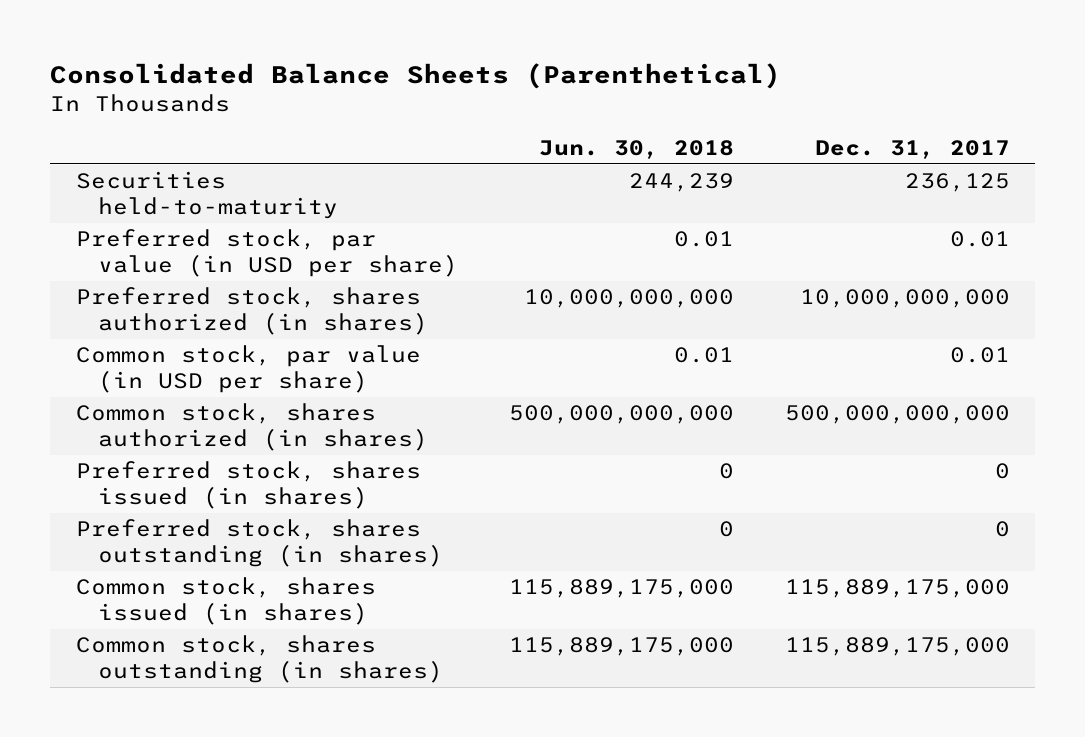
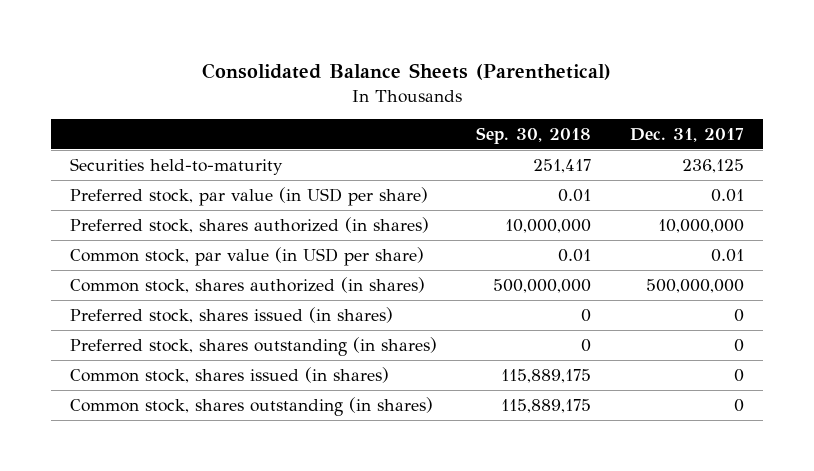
[538,140,734,160] Jun. 30, 2018 -> none
none -> [476,126,592,144] Sep. 30, 2018
[799,289,1010,309] 10,000,000,000 -> [657,218,744,233] 10,000,000
[784,405,1010,425] 500,000,000,000 -> [645,278,744,293] 500,000,000
[784,579,1010,599] 115,889,175,000 -> [733,368,744,382] 0
[784,637,1010,657] 115,889,175,000 -> [733,398,744,412] 0

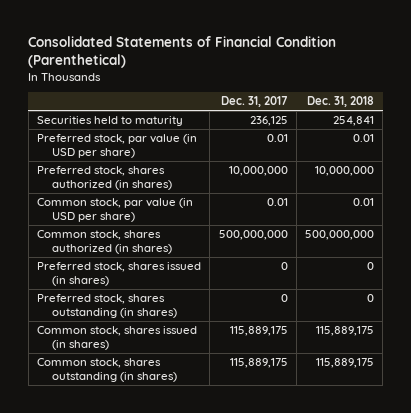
[202,63,612,81] Consolidated Balance Sheets (Parenthetical) -> [28,35,337,68] Consolidated Statements of Financial Condition (Parenthetical)
[476,126,592,144] Sep. 30, 2018 -> none
none -> [307,96,375,108] Dec. 31, 2018
[70,157,284,175] Securities held-to-maturity -> [37,116,184,127] Securities held to maturity
[733,368,744,382] 0 -> [229,326,288,337] 115,889,175
[733,398,744,412] 0 -> [229,358,288,369] 115,889,175

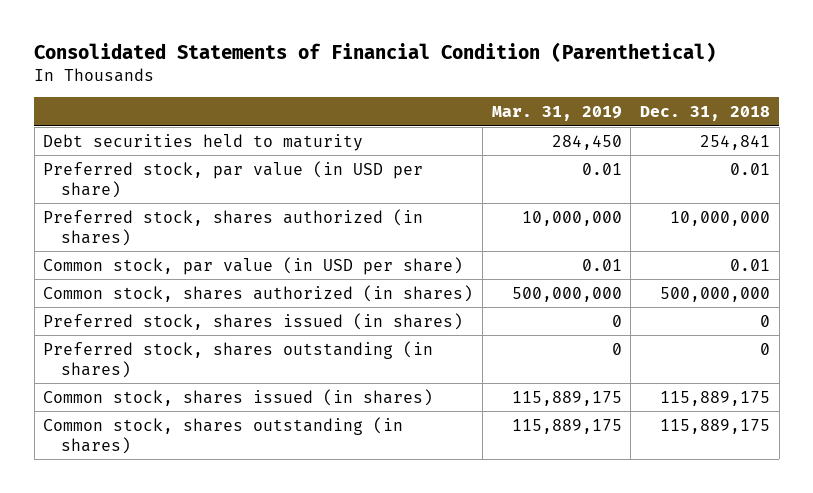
[220,96,288,108] Dec. 31, 2017 -> none
none -> [491,106,622,122] Mar. 31, 2019
[37,116,184,127] Securities held to maturity -> [43,133,364,151] Debt securities held to maturity

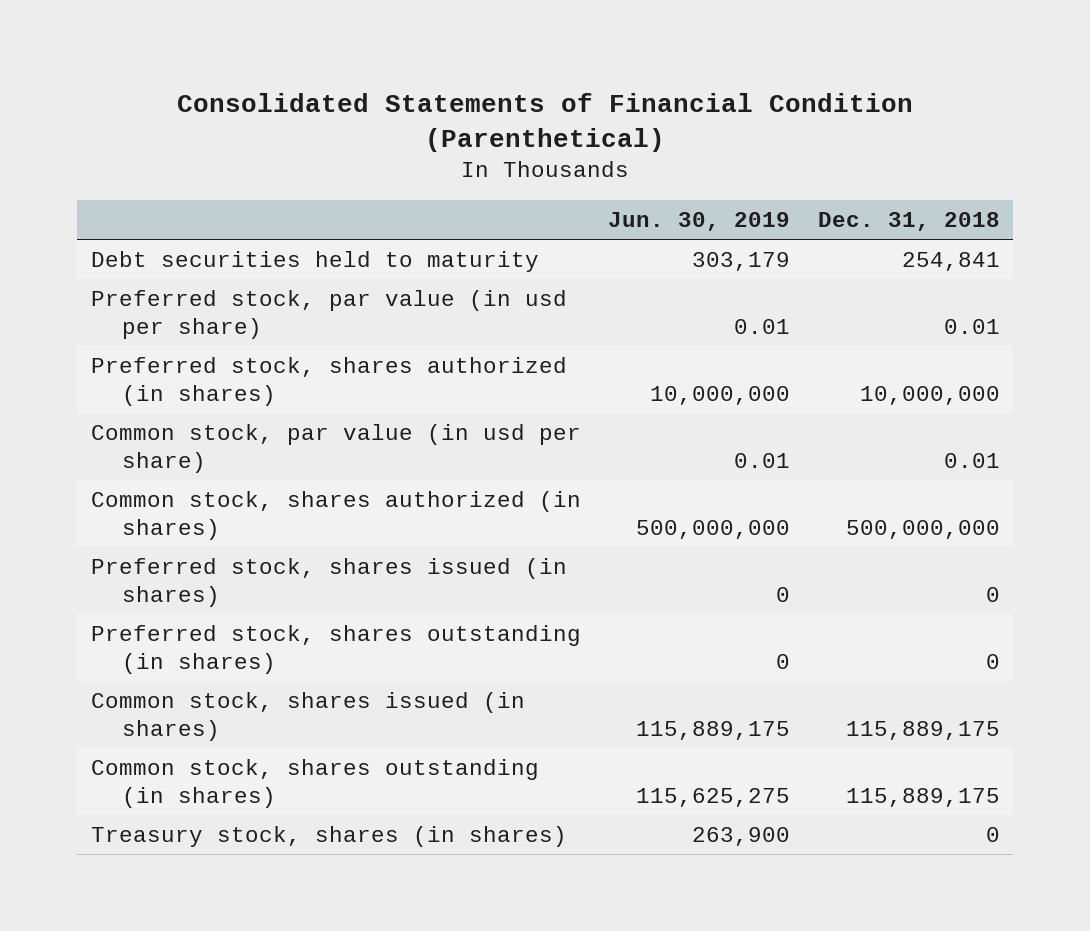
[491,106,622,122] Mar. 31, 2019 -> none
none -> [608,211,791,231] Jun. 30, 2019
[43,160,424,198] Preferred stock, par value (in USD per share) -> [90,290,567,339] Preferred stock, par value (in usd per share)
[43,256,464,275] Common stock, par value (in USD per share) -> [90,424,581,473] Common stock, par value (in usd per share)
none -> [90,826,567,848] Treasury stock, shares (in shares)

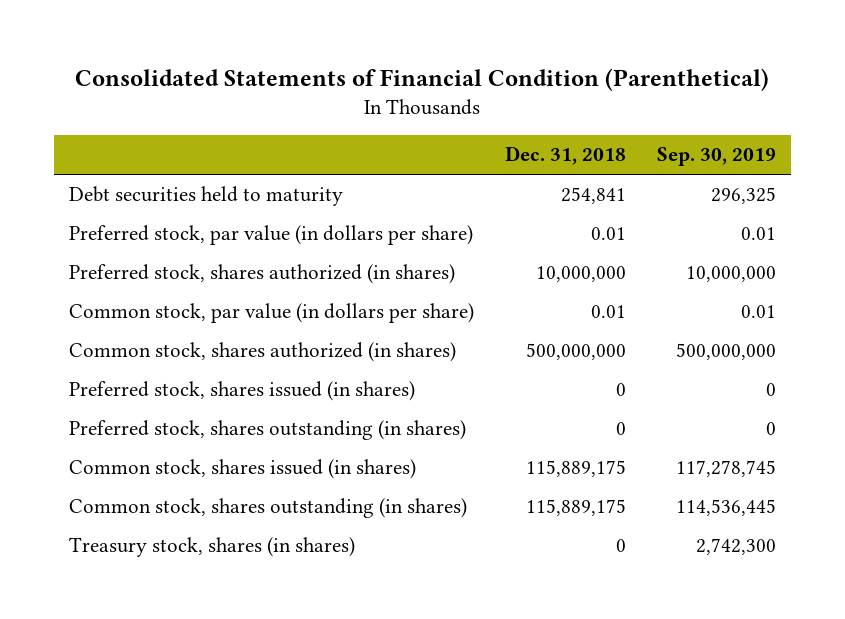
[608,211,791,231] Jun. 30, 2019 -> none
none -> [656,147,776,167] Sep. 30, 2019
[90,290,567,339] Preferred stock, par value (in usd per share) -> [69,225,474,246] Preferred stock, par value (in dollars per share)
[90,424,581,473] Common stock, par value (in usd per share) -> [69,303,475,324] Common stock, par value (in dollars per share)

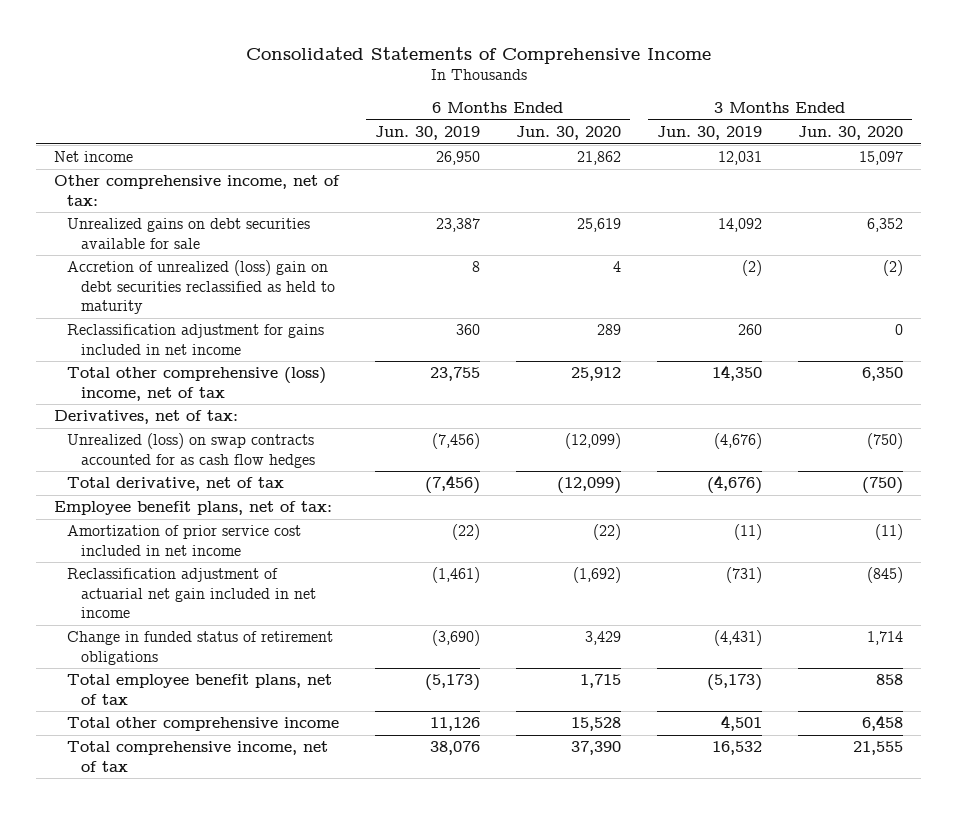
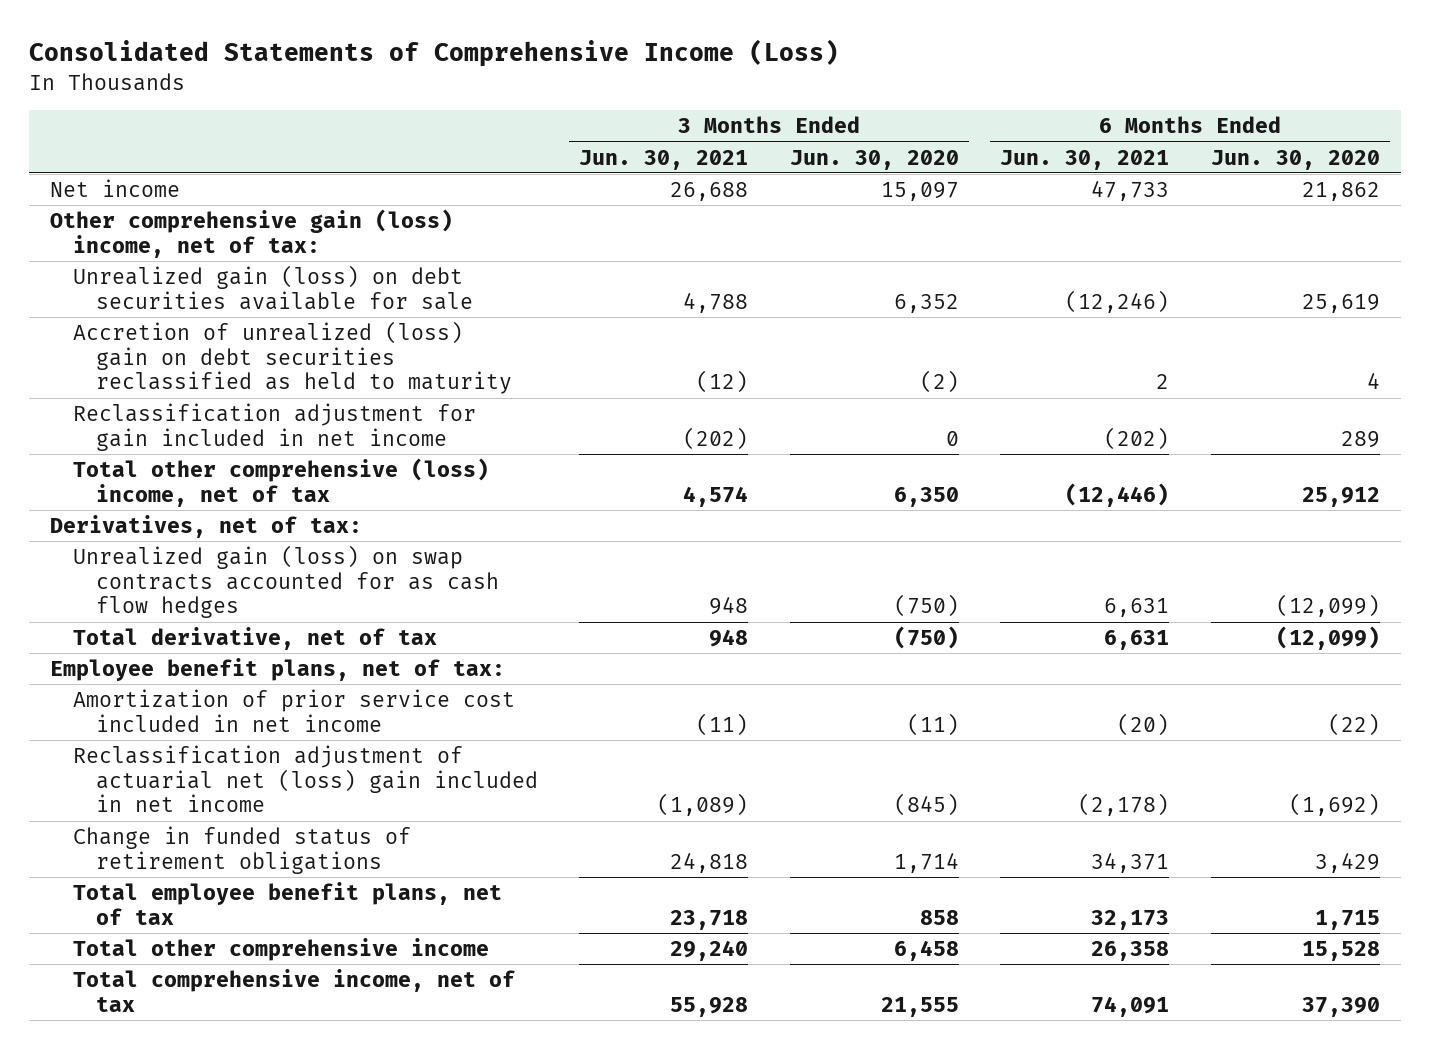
[245,46,711,64] Consolidated Statements of Comprehensive Income -> [29,39,840,68] Consolidated Statements of Comprehensive Income (Loss)
[375,126,481,141] Jun. 30, 2019 -> none
[657,126,763,141] Jun. 30, 2019 -> none
none -> [579,149,749,170] Jun. 30, 2021
none -> [1000,149,1170,170] Jun. 30, 2021
[53,175,340,206] Other comprehensive income, net of tax: -> [49,208,453,258] Other comprehensive gain (loss) income, net of tax:
[67,218,311,249] Unrealized gains on debt securities available for sale -> [72,264,473,310] Unrealized gain (loss) on debt securities available for sale
[67,324,325,355] Reclassification adjustment for gains included in net income -> [72,402,476,451] Reclassification adjustment for gain included in net income
[67,433,316,468] Unrealized (loss) on swap contracts accounted for as cash flow hedges -> [72,544,499,619] Unrealized gain (loss) on swap contracts accounted for as cash flow hedges
[67,568,317,618] Reclassification adjustment of actuarial net gain included in net income -> [72,744,538,813] Reclassification adjustment of actuarial net (loss) gain included in net income

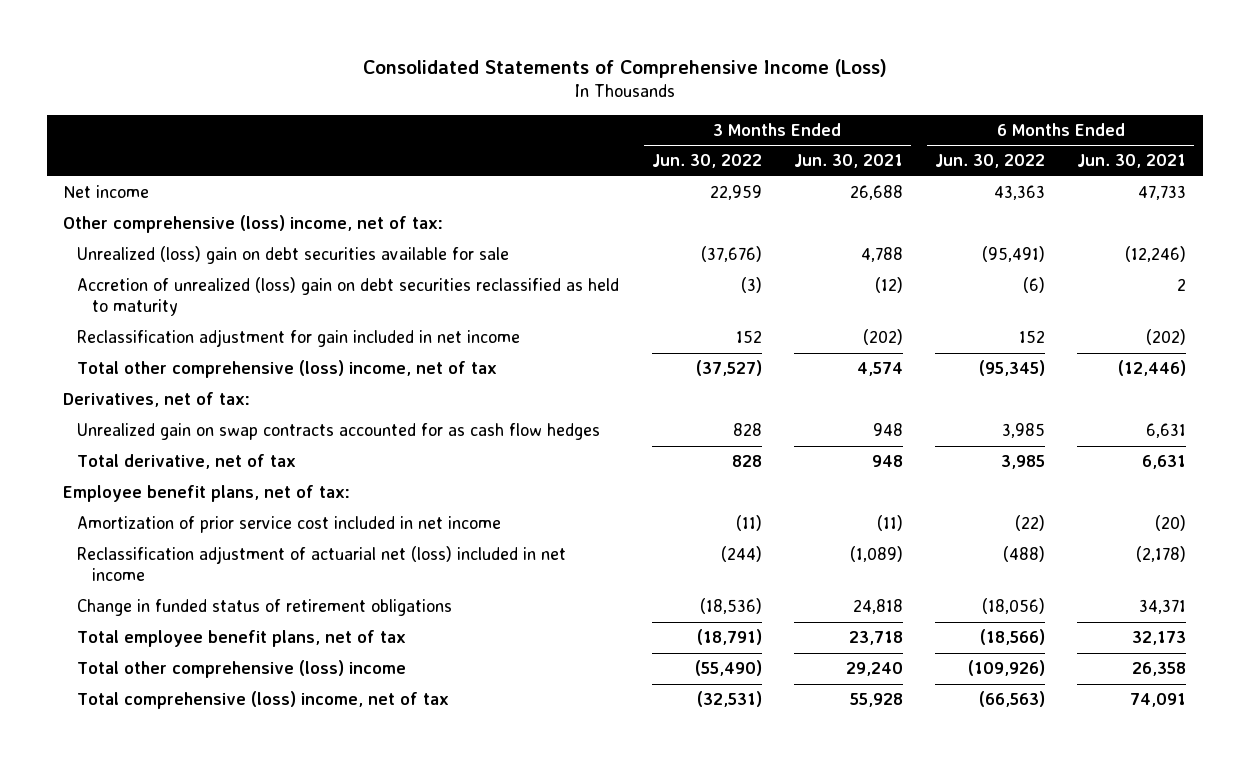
[789,149,959,170] Jun. 30, 2020 -> none
[1210,149,1380,170] Jun. 30, 2020 -> none
none -> [651,154,762,169] Jun. 30, 2022
none -> [935,154,1046,169] Jun. 30, 2022
[49,208,453,258] Other comprehensive gain (loss) income, net of tax: -> [62,215,443,234] Other comprehensive (loss) income, net of tax:
[72,264,473,310] Unrealized gain (loss) on debt securities available for sale -> [77,246,510,265] Unrealized (loss) gain on debt securities available for sale
[72,544,499,619] Unrealized gain (loss) on swap contracts accounted for as cash flow hedges -> [77,423,601,441] Unrealized gain on swap contracts accounted for as cash flow hedges
[72,744,538,813] Reclassification adjustment of actuarial net (loss) gain included in net income -> [77,546,567,582] Reclassification adjustment of actuarial net (loss) included in net income
[72,937,489,961] Total other comprehensive income -> [77,660,407,679] Total other comprehensive (loss) income
[72,968,515,1012] Total comprehensive income, net of tax -> [77,691,450,710] Total comprehensive (loss) income, net of tax

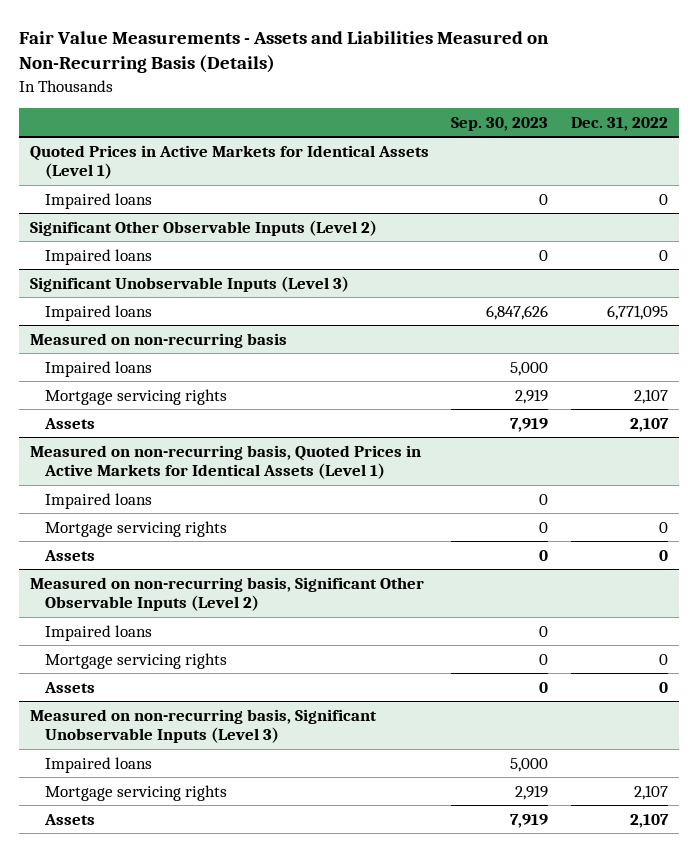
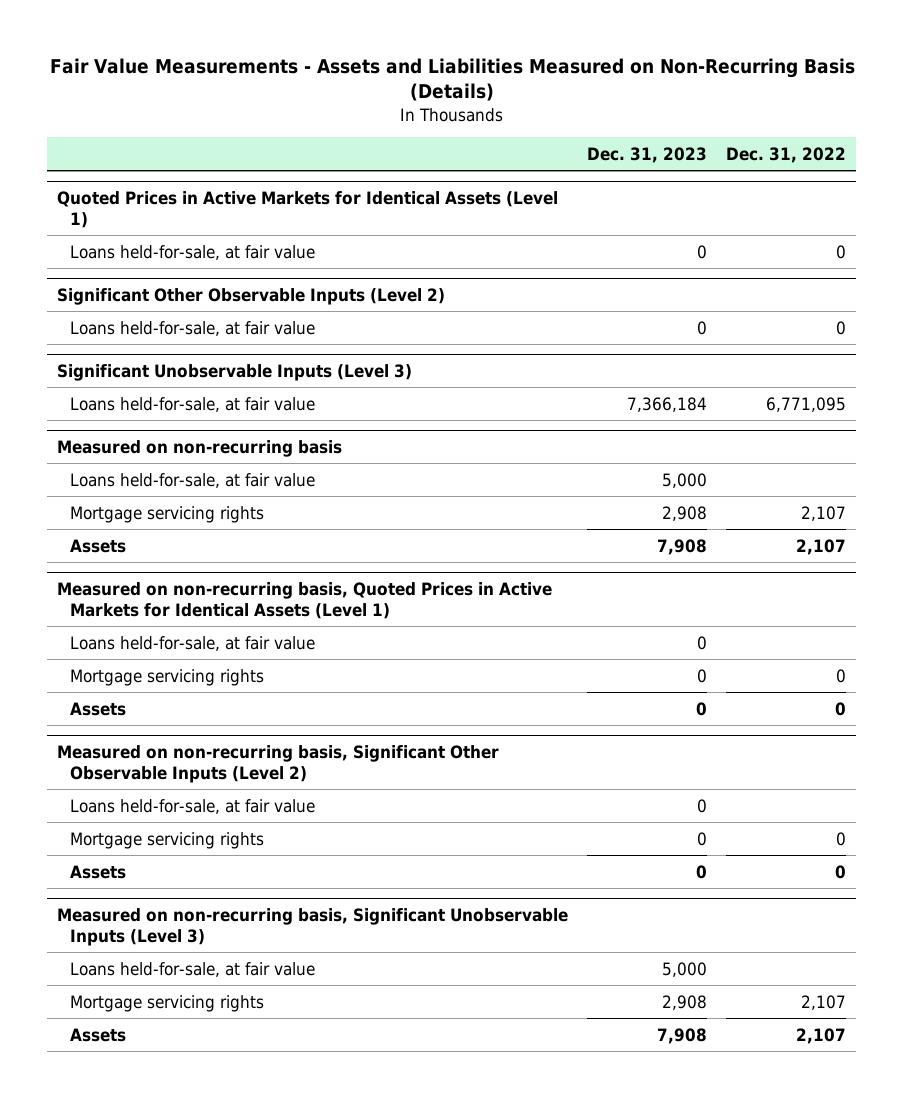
[451,116,549,131] Sep. 30, 2023 -> none
none -> [587,146,708,163] Dec. 31, 2023
[44,192,152,209] Impaired loans -> [70,244,316,260] Loans held-for-sale, at fair value
[44,248,152,265] Impaired loans -> [70,320,316,336] Loans held-for-sale, at fair value
[44,304,152,321] Impaired loans -> [70,396,316,412] Loans held-for-sale, at fair value
[44,360,152,377] Impaired loans -> [70,472,316,488] Loans held-for-sale, at fair value
[44,492,152,509] Impaired loans -> [70,635,316,651] Loans held-for-sale, at fair value
[44,624,152,641] Impaired loans -> [70,798,316,814] Loans held-for-sale, at fair value
[44,756,152,773] Impaired loans -> [70,961,316,977] Loans held-for-sale, at fair value

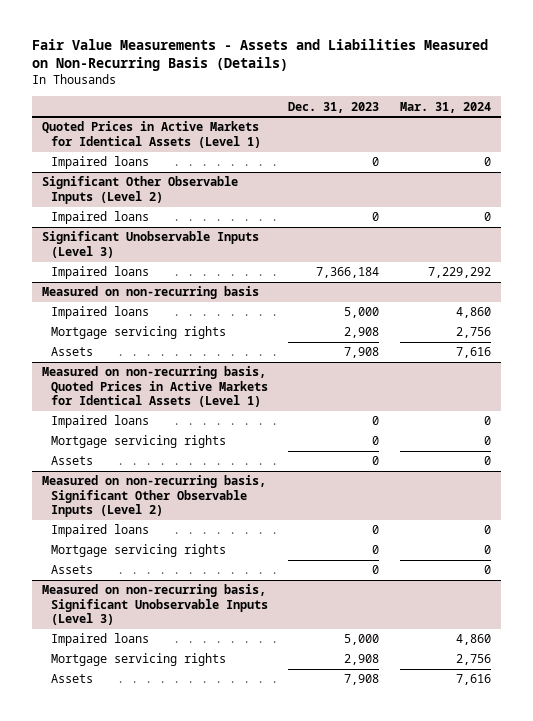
[726,146,847,163] Dec. 31, 2022 -> none
none -> [399,101,491,113] Mar. 31, 2024
[70,244,316,260] Loans held-for-sale, at fair value -> [50,156,149,170] Impaired loans
[70,320,316,336] Loans held-for-sale, at fair value -> [50,211,149,225] Impaired loans
[70,396,316,412] Loans held-for-sale, at fair value -> [50,266,149,280] Impaired loans
[70,472,316,488] Loans held-for-sale, at fair value -> [50,306,149,320] Impaired loans
[70,635,316,651] Loans held-for-sale, at fair value -> [50,415,149,429] Impaired loans
[70,798,316,814] Loans held-for-sale, at fair value -> [50,524,149,538] Impaired loans
[70,961,316,977] Loans held-for-sale, at fair value -> [50,633,149,647] Impaired loans

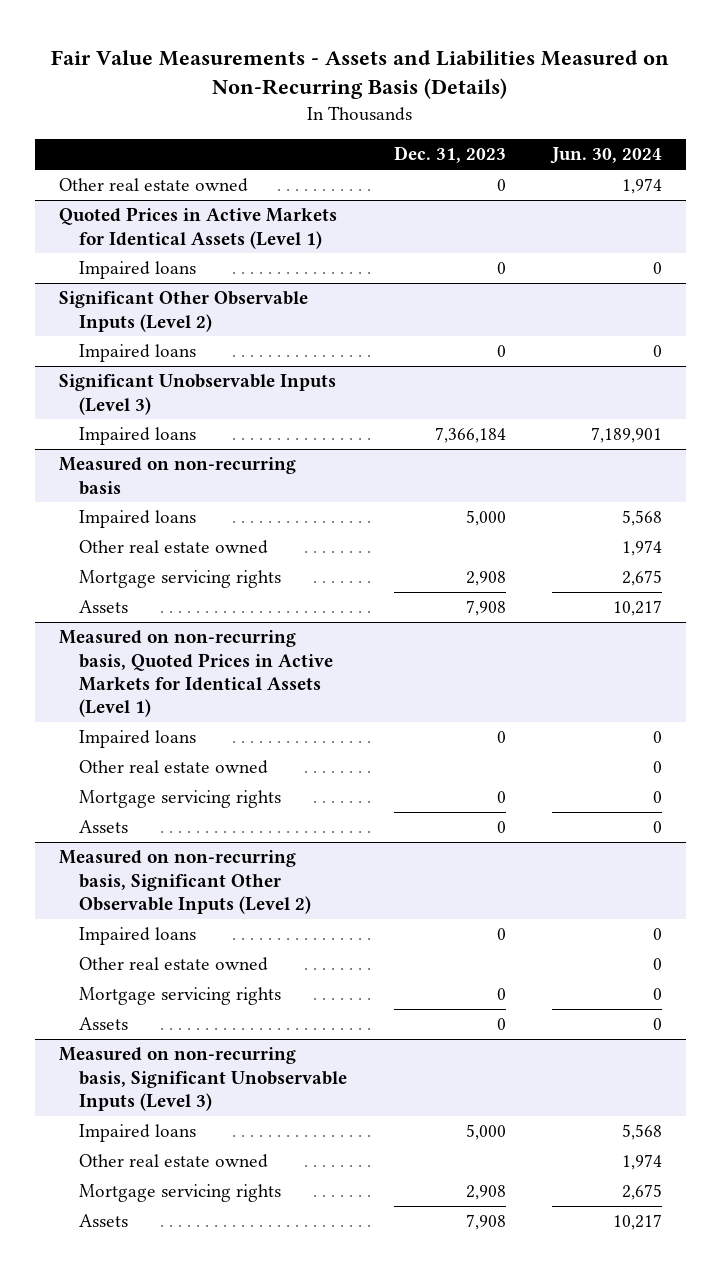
[399,101,491,113] Mar. 31, 2024 -> none
none -> [550,147,663,165] Jun. 30, 2024
none -> [58,178,248,193] Other real estate owned
none -> [79,540,269,555] Other real estate owned
none -> [79,760,269,775] Other real estate owned
none -> [79,957,269,972] Other real estate owned
none -> [79,1154,269,1169] Other real estate owned

